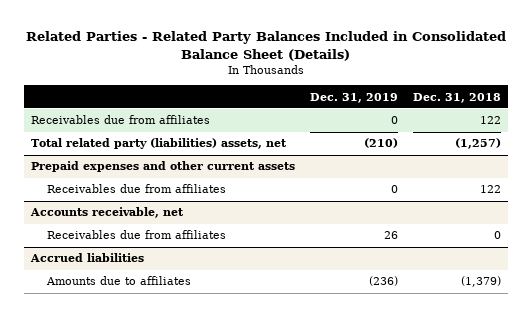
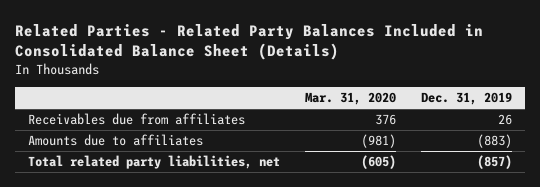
[412,92,501,103] Dec. 31, 2018 -> none
none -> [305,92,397,106] Mar. 31, 2020
[31,115,211,125] Receivables due from affiliates -> none
[31,138,288,150] Total related party (liabilities) assets, net -> none
[31,161,296,173] Prepaid expenses and other current assets -> none
[46,184,226,194] Receivables due from affiliates -> none
[30,207,185,219] Accounts receivable, net -> none
[30,253,145,263] Accrued liabilities -> none
[368,276,398,287] (236) -> [477,134,513,149] (883)
none -> [27,155,280,170] Total related party liabilities, net

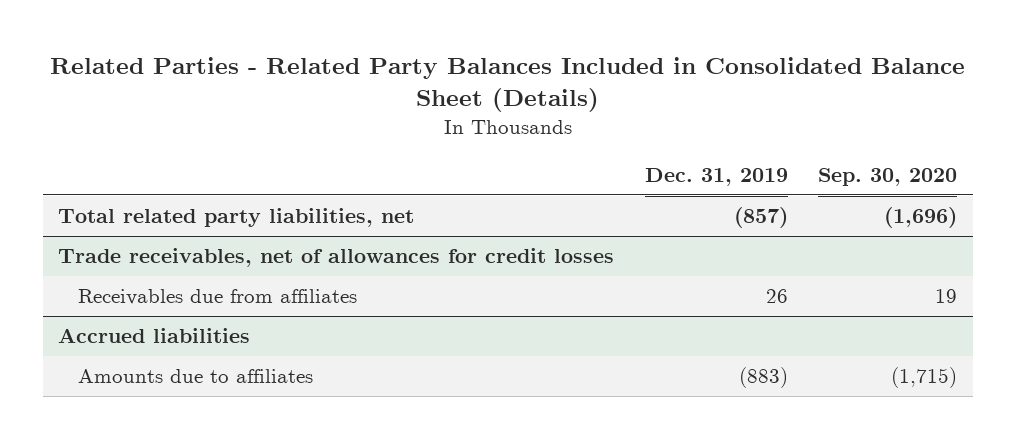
[305,92,397,106] Mar. 31, 2020 -> none
none -> [818,167,958,186] Sep. 30, 2020
[27,155,280,170] Total related party liabilities, net -> [57,208,414,228] Total related party liabilities, net
none -> [57,248,614,268] Trade receivables, net of allowances for credit losses
none -> [57,328,250,344] Accrued liabilities

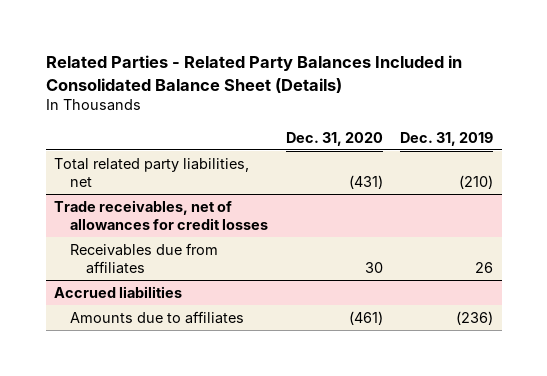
[818,167,958,186] Sep. 30, 2020 -> none
none -> [285,131,383,146] Dec. 31, 2020
[733,207,788,229] (857) -> [458,174,493,189] (210)
[738,367,788,389] (883) -> [455,310,493,325] (236)

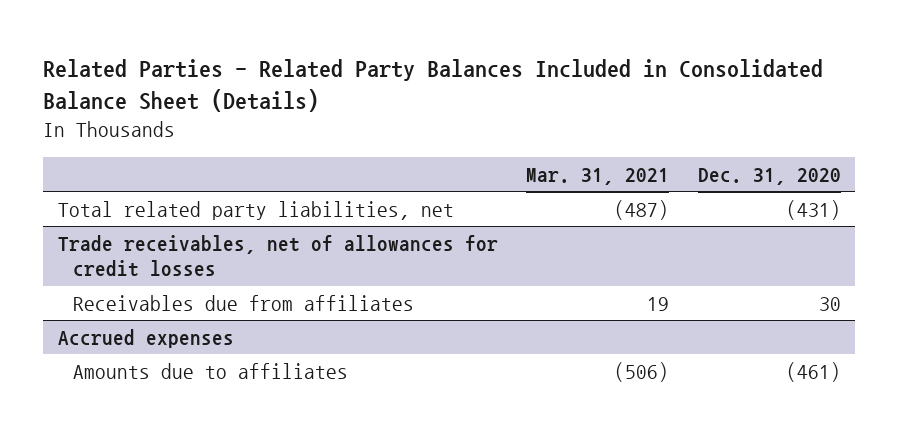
[399,131,493,146] Dec. 31, 2019 -> none
none -> [526,167,670,185] Mar. 31, 2021
[54,285,183,298] Accrued liabilities -> [57,328,234,348] Accrued expenses

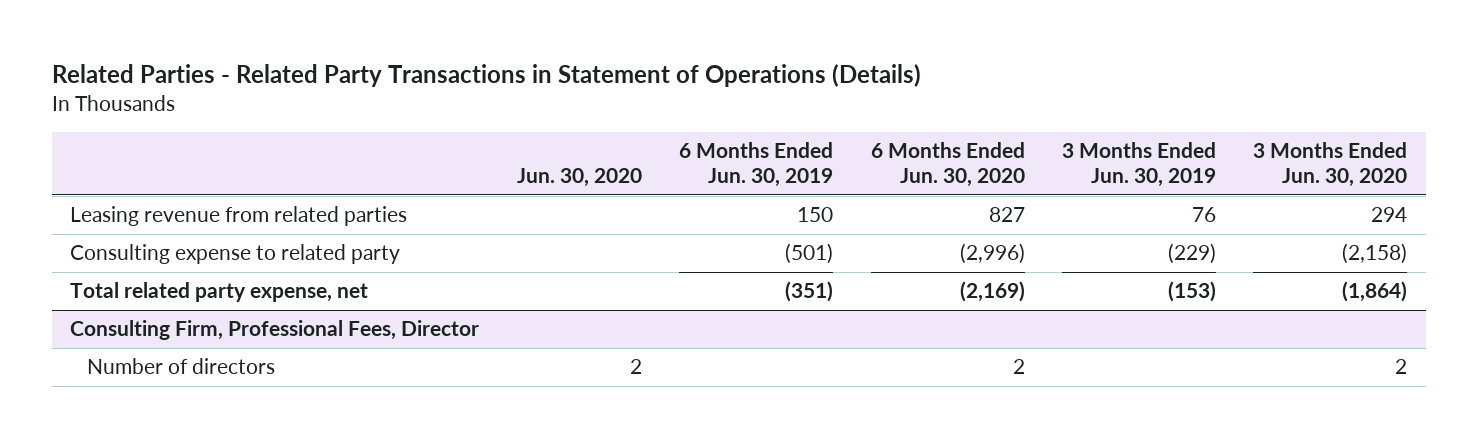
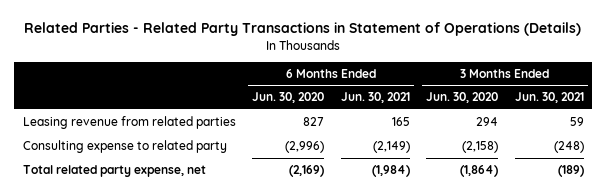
[516,167,642,187] Jun. 30, 2020 -> none
[679,142,834,187] 6 Months Ended Jun. 30, 2019 -> none
[1061,142,1216,187] 3 Months Ended Jun. 30, 2019 -> none
none -> [340,92,410,104] Jun. 30, 2021
none -> [514,92,584,104] Jun. 30, 2021
[70,320,480,341] Consulting Firm, Professional Fees, Director -> none
[86,358,275,375] Number of directors -> none

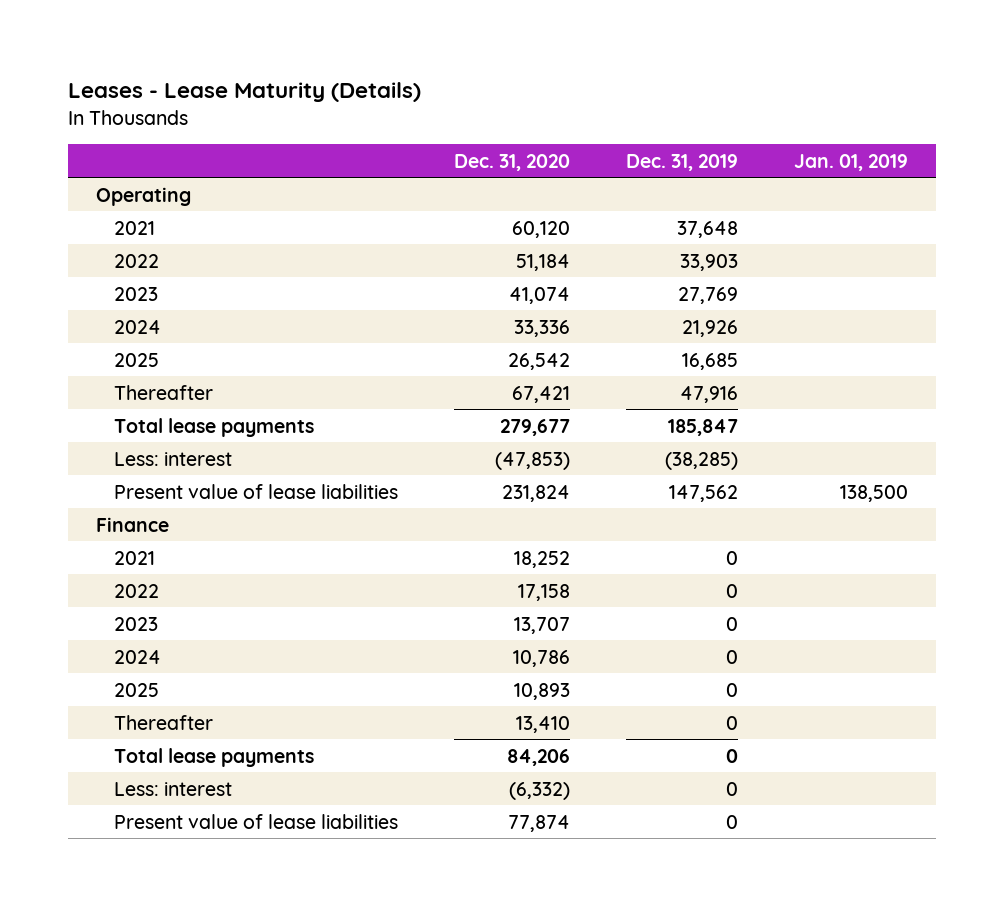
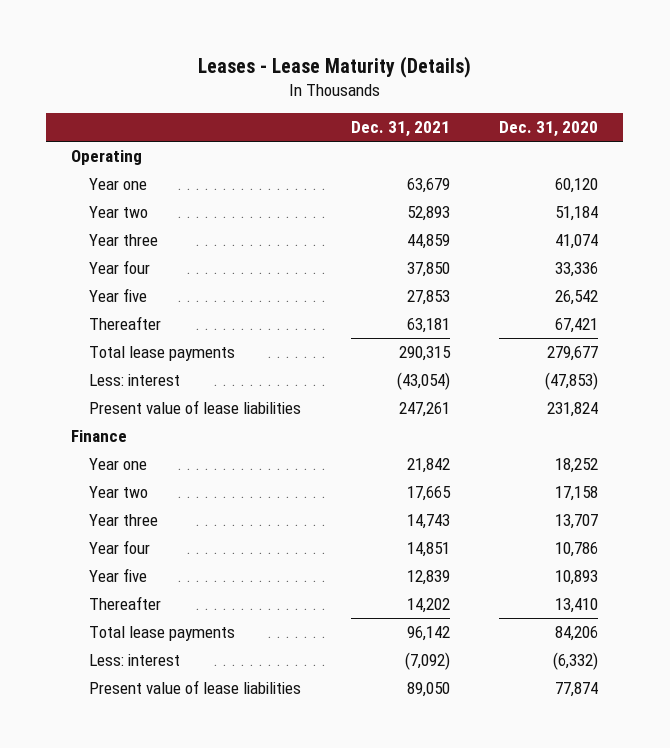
[626,153,739,171] Dec. 31, 2019 -> none
[794,153,909,171] Jan. 01, 2019 -> none
none -> [350,121,450,138] Dec. 31, 2021
[114,220,156,235] 2021 -> [88,178,147,191] Year one
[114,253,160,268] 2022 -> [88,206,148,219] Year two
[114,286,159,301] 2023 -> [88,234,158,247] Year three
[114,319,162,334] 2024 -> [88,260,150,275] Year four
[114,352,160,367] 2025 -> [88,288,147,303] Year five
[114,550,156,565] 2021 -> [88,458,147,471] Year one
[114,583,160,598] 2022 -> [88,486,148,499] Year two
[114,616,159,631] 2023 -> [88,514,158,527] Year three
[114,649,162,664] 2024 -> [88,540,150,555] Year four
[114,682,160,697] 2025 -> [88,568,147,583] Year five

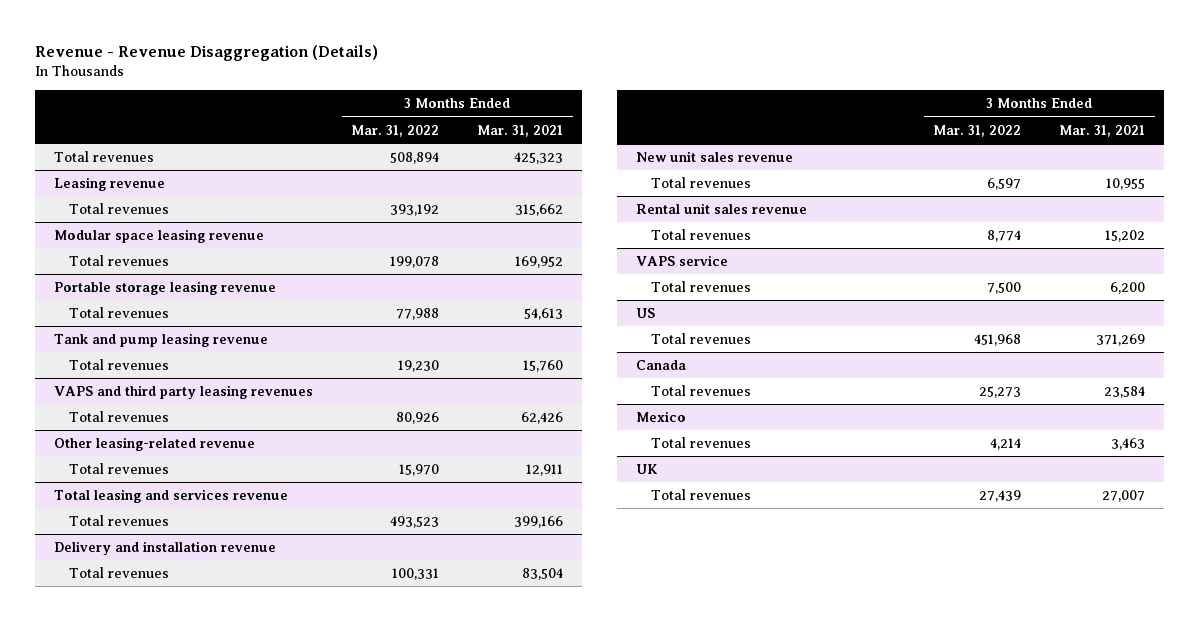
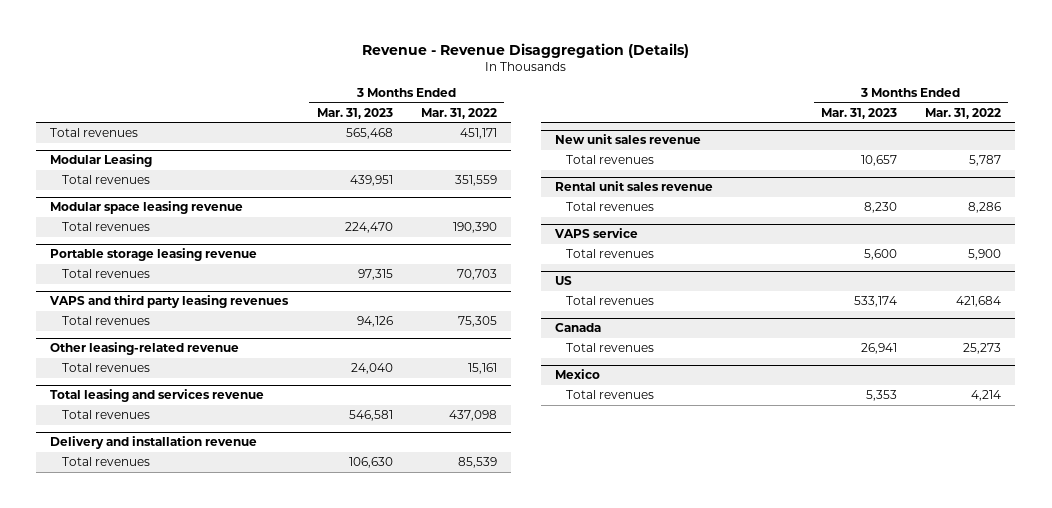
[477,124,564,137] Mar. 31, 2021 -> none
none -> [316,107,393,119] Mar. 31, 2023
[390,152,440,165] 508,894 -> [459,128,497,140] 451,171
[54,177,166,192] Leasing revenue -> [50,154,153,168] Modular Leasing
[390,204,440,217] 393,192 -> [454,175,497,187] 351,559
[390,256,440,269] 199,078 -> [452,222,497,234] 190,390
[54,333,269,348] Tank and pump leasing revenue -> none
[68,359,169,371] Total revenues -> none
[396,308,440,321] 77,988 -> [456,269,497,281] 70,703
[396,412,440,425] 80,926 -> [457,316,497,328] 75,305
[399,464,440,477] 15,970 -> [467,363,497,375] 15,161
[390,516,440,529] 493,523 -> [448,410,497,422] 437,098
[392,568,440,581] 100,331 -> [457,457,497,469] 85,539
[987,178,1022,191] 6,597 -> [969,155,1002,167] 5,787
[987,230,1022,243] 8,774 -> [968,202,1002,214] 8,286
[987,282,1022,295] 7,500 -> [968,249,1002,261] 5,900
[974,334,1022,347] 451,968 -> [956,296,1002,308] 421,684
[636,464,659,475] UK -> none
[650,489,751,501] Total revenues -> none

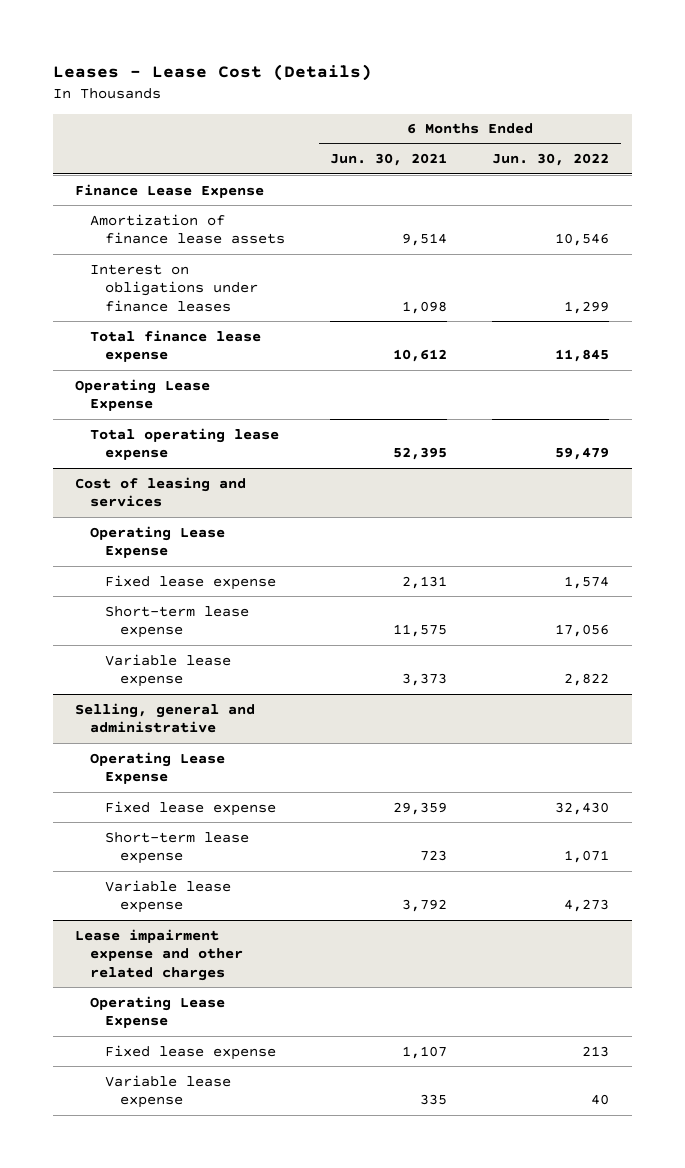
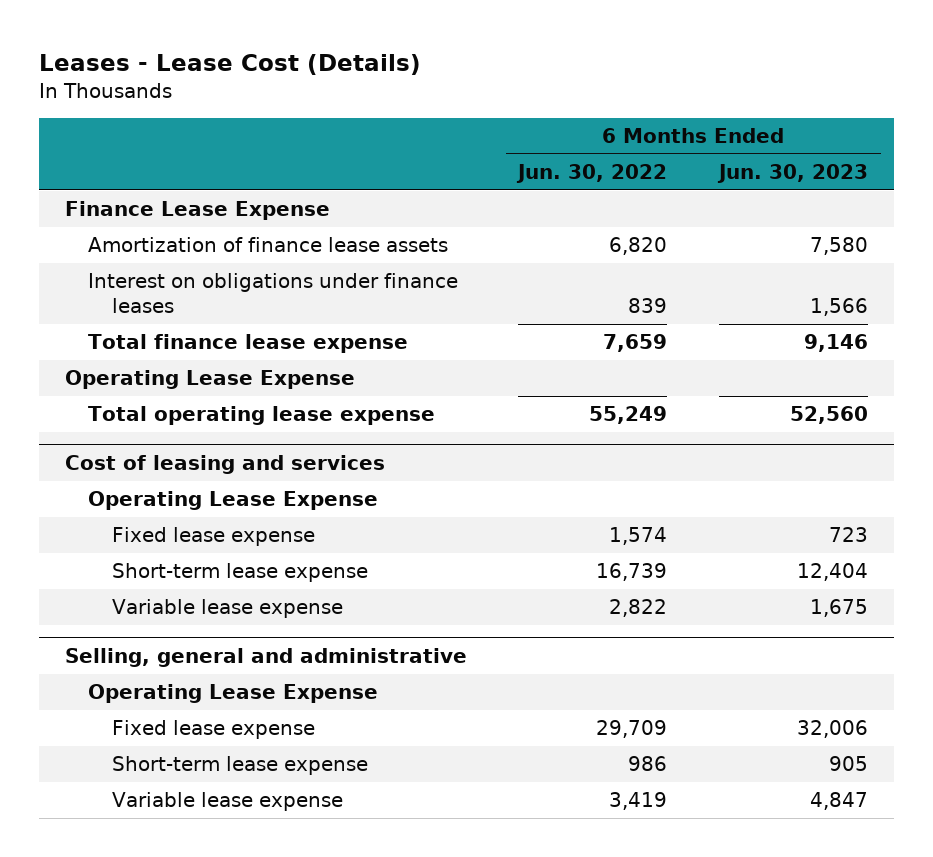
[330,153,448,167] Jun. 30, 2021 -> none
none -> [716,164,868,184] Jun. 30, 2023
[555,233,610,247] 10,546 -> [609,237,668,256] 6,820
[564,300,610,314] 1,299 -> [628,298,668,314] 839
[555,349,610,363] 11,845 -> [603,334,668,353] 7,659
[555,447,610,461] 59,479 -> [589,406,668,425] 55,249
[555,624,610,638] 17,056 -> [596,563,668,582] 16,739
[75,928,244,981] Lease impairment expense and other related charges -> none
[90,995,226,1029] Operating Lease Expense -> none
[104,1044,276,1060] Fixed lease expense -> none
[104,1074,231,1109] Variable lease expense -> none
[555,801,610,815] 32,430 -> [596,720,668,739] 29,709
[564,850,610,864] 1,071 -> [628,756,668,772] 986
[564,899,610,913] 4,273 -> [609,792,668,811] 3,419

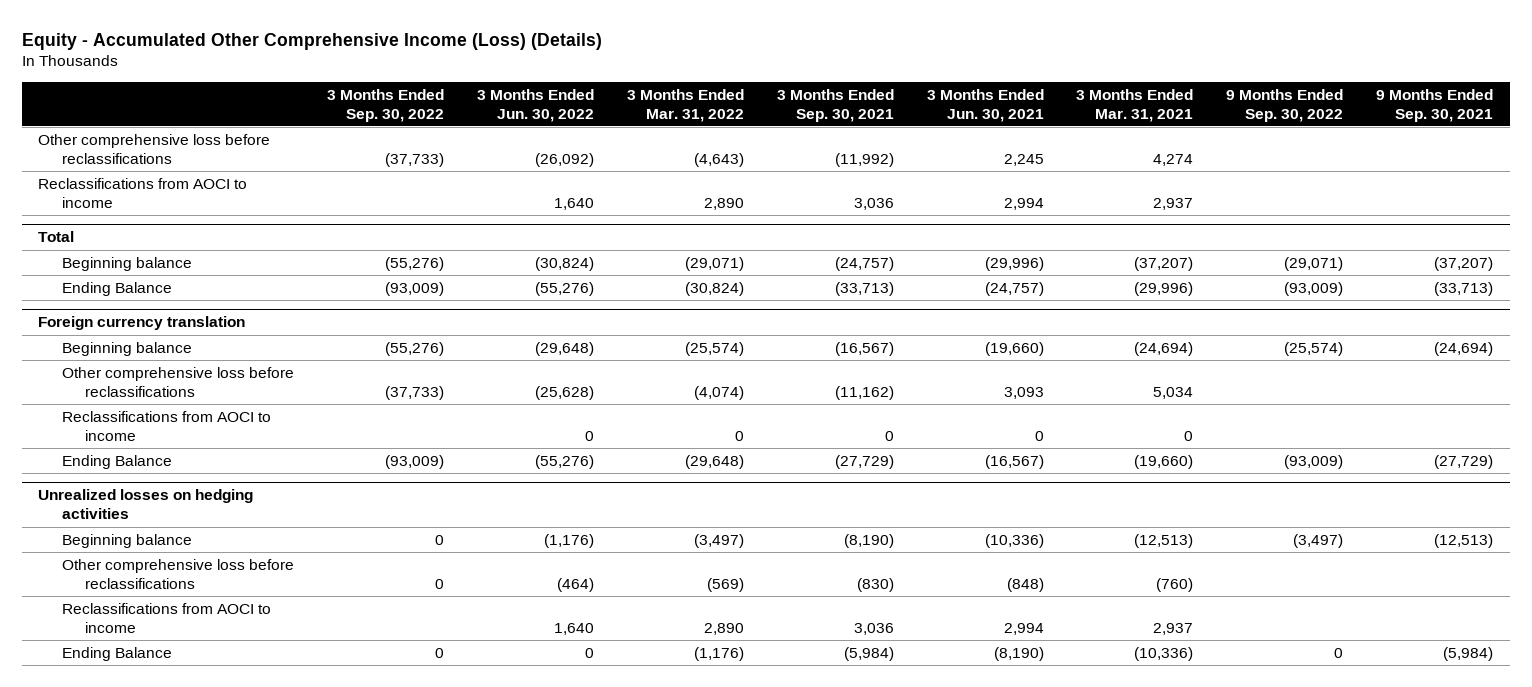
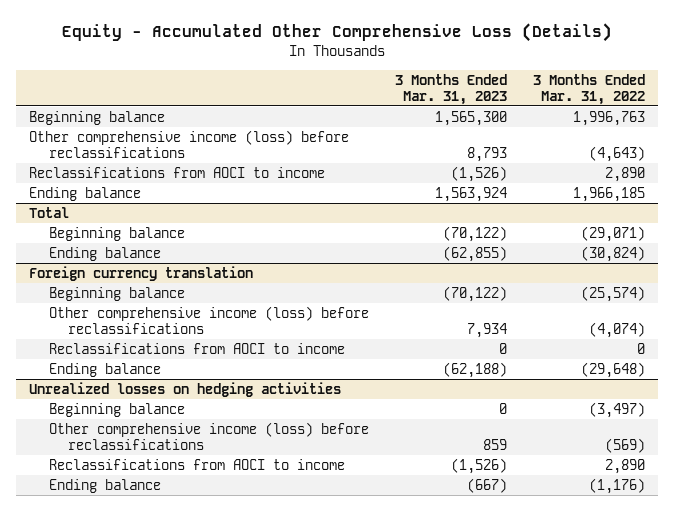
[21,32,602,50] Equity - Accumulated Other Comprehensive Income (Loss) (Details) -> [61,23,612,43] Equity - Accumulated Other Comprehensive Loss (Details)
[326,88,444,122] 3 Months Ended Sep. 30, 2022 -> none
[476,88,594,122] 3 Months Ended Jun. 30, 2022 -> none
[776,88,894,122] 3 Months Ended Sep. 30, 2021 -> none
[926,88,1044,122] 3 Months Ended Jun. 30, 2021 -> none
[1076,88,1194,122] 3 Months Ended Mar. 31, 2021 -> none
[1226,88,1344,122] 9 Months Ended Sep. 30, 2022 -> none
[1376,88,1494,122] 9 Months Ended Sep. 30, 2021 -> none
none -> [394,73,507,105] 3 Months Ended Mar. 31, 2023
none -> [28,110,165,125] Beginning balance
[38,133,271,164] Other comprehensive loss before reclassifications -> [28,129,349,158] Other comprehensive income (loss) before reclassifications
none -> [28,186,141,201] Ending balance
[61,281,172,296] Ending Balance -> [48,246,161,261] Ending balance
[61,366,294,397] Other comprehensive loss before reclassifications -> [48,305,369,334] Other comprehensive income (loss) before reclassifications
[61,454,172,469] Ending Balance -> [48,362,161,377] Ending balance
[61,558,294,589] Other comprehensive loss before reclassifications -> [48,421,369,450] Other comprehensive income (loss) before reclassifications
[61,646,172,661] Ending Balance -> [48,478,161,493] Ending balance

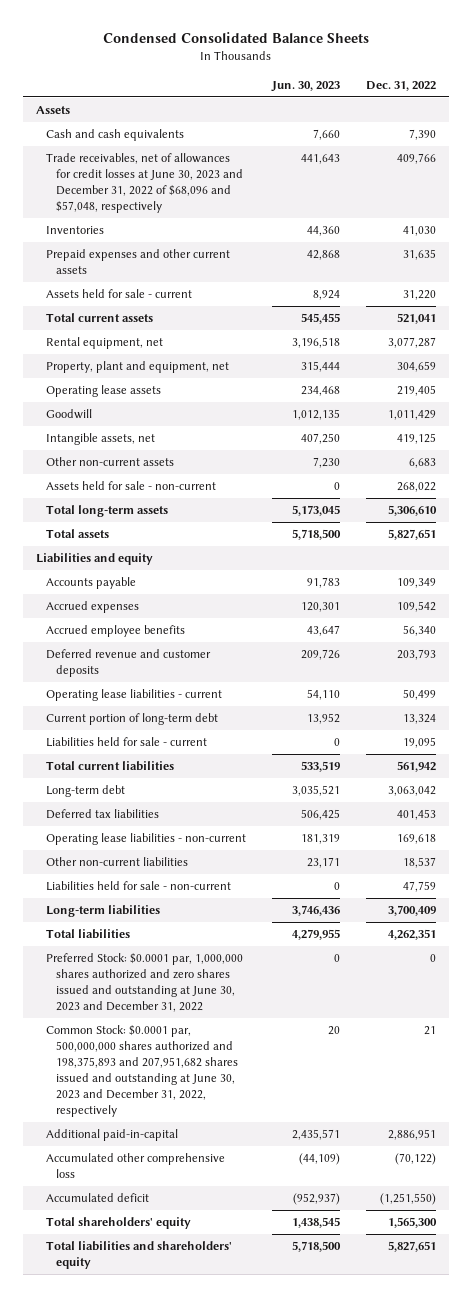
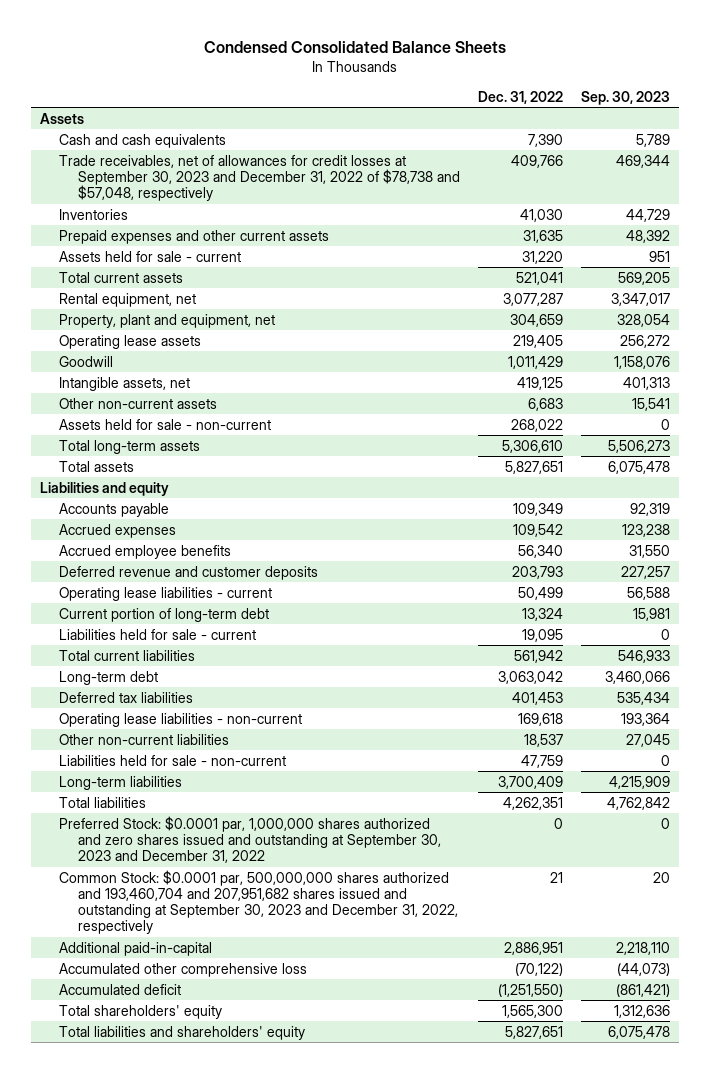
[271,80,341,92] Jun. 30, 2023 -> none
none -> [581,90,671,105] Sep. 30, 2023
[46,153,244,214] Trade receivables, net of allowances for credit losses at June 30, 2023 and December 31, 2022 of $68,096 and $57,048, respectively -> [59,154,461,202] Trade receivables, net of allowances for credit losses at September 30, 2023 and December 31, 2022 of $78,738 and $57,048, respectively
[46,953,244,1013] Preferred Stock: $0.0001 par, 1,000,000 shares authorized and zero shares issued and outstanding at June 30, 2023 and December 31, 2022 -> [59,815,442,864] Preferred Stock: $0.0001 par, 1,000,000 shares authorized and zero shares issued and outstanding at September 30, 2023 and December 31, 2022
[46,1025,239,1118] Common Stock: $0.0001 par, 500,000,000 shares authorized and 198,375,893 and 207,951,682 shares issued and outstanding at June 30, 2023 and December 31, 2022, respectively -> [59,869,459,935] Common Stock: $0.0001 par, 500,000,000 shares authorized and 193,460,704 and 207,951,682 shares issued and outstanding at September 30, 2023 and December 31, 2022, respectively

